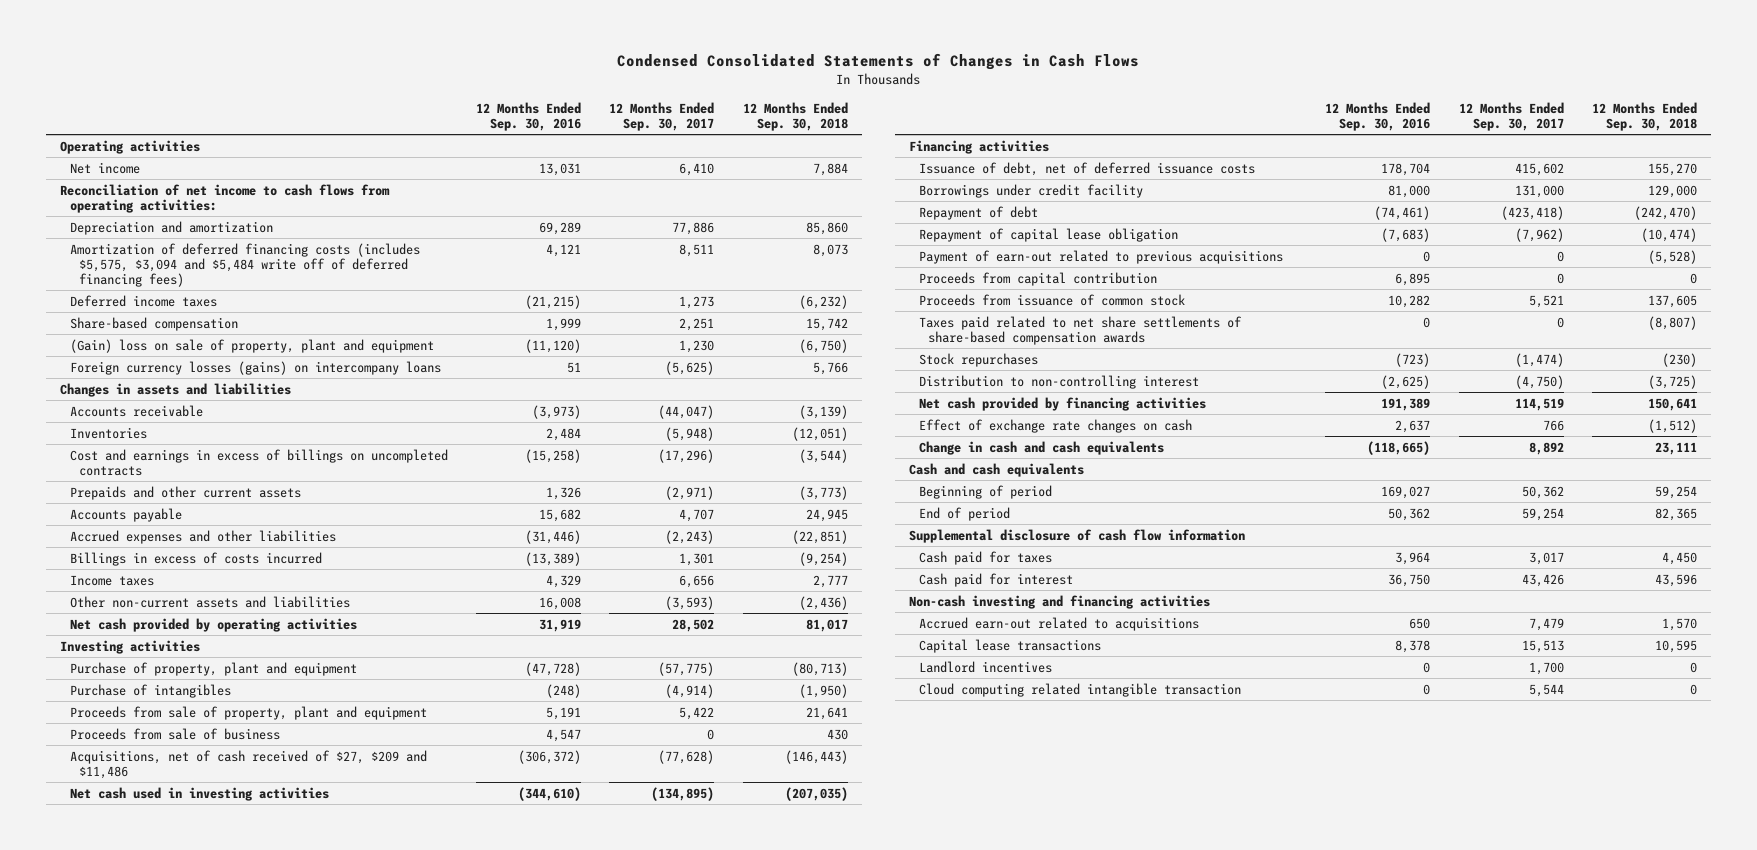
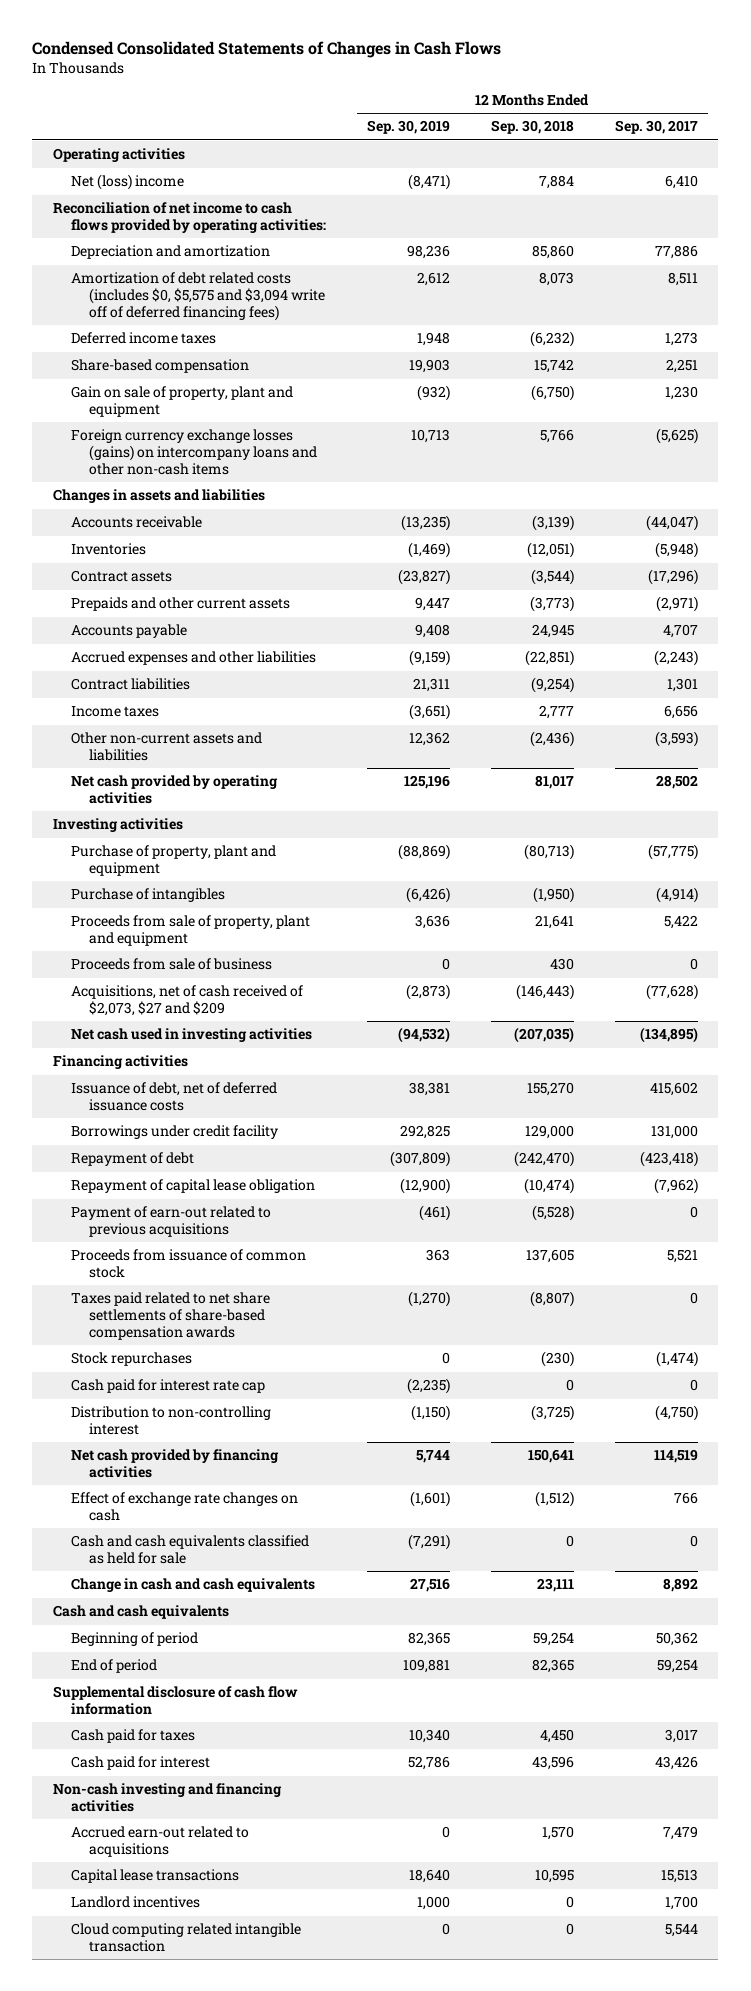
[475,101,581,131] 12 Months Ended Sep. 30, 2016 -> none
none -> [366,120,450,135] Sep. 30, 2019
[69,161,140,174] Net income -> [70,174,184,191] Net (loss) income
[59,183,390,213] Reconciliation of net income to cash flows from operating activities: -> [52,202,326,233] Reconciliation of net income to cash flows provided by operating activities:
[69,242,420,288] Amortization of deferred financing costs (includes $5,575, $3,094 and $5,484 write off of deferred financing fees) -> [70,272,325,321] Amortization of debt related costs (includes $0, $5,575 and $3,094 write off of deferred financing fees)
[69,338,434,353] (Gain) loss on sale of property, plant and equipment -> [70,386,293,417] Gain on sale of property, plant and equipment
[69,360,441,375] Foreign currency losses (gains) on intercompany loans -> [70,429,317,475] Foreign currency exchange losses (gains) on intercompany loans and other non-cash items
[69,448,448,476] Cost and earnings in excess of billings on uncompleted contracts -> [70,570,172,583] Contract assets
[69,551,322,566] Billings in excess of costs incurred -> [70,678,190,691] Contract liabilities
[69,749,427,779] Acquisitions, net of cash received of $27, $209 and $11,486 -> [70,985,303,1016] Acquisitions, net of cash received of $2,073, $27 and $209
[918,271,1157,286] Proceeds from capital contribution -> none
none -> [70,1379,265,1394] Cash paid for interest rate cap
none -> [70,1535,309,1564] Cash and cash equivalents classified as held for sale

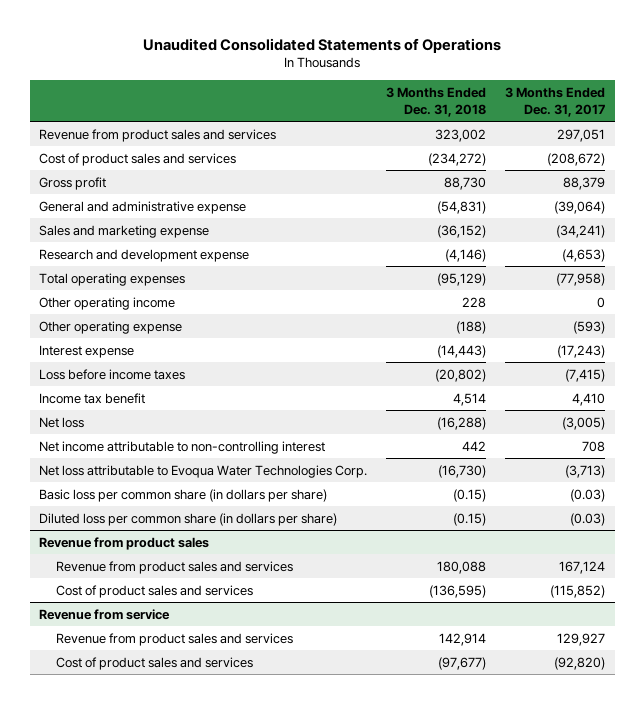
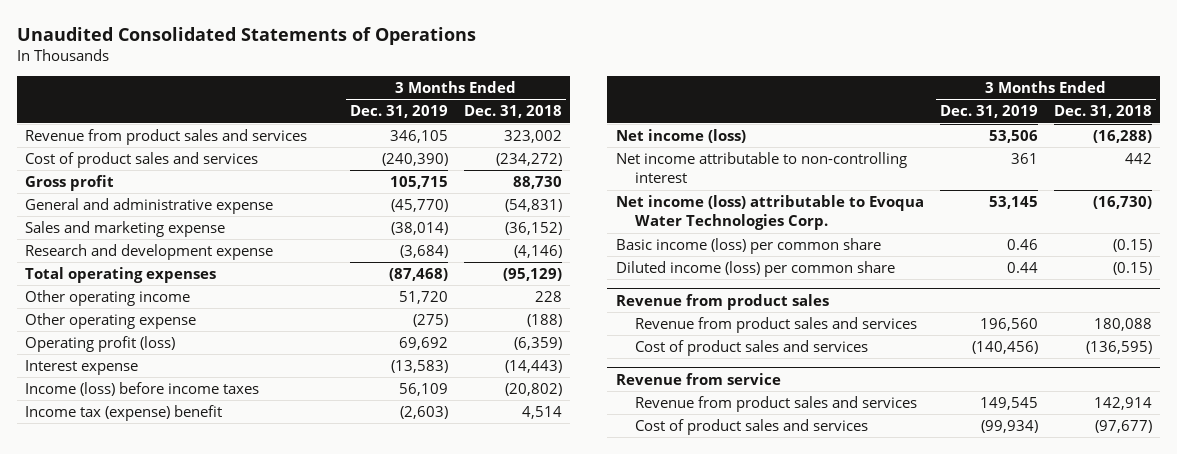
[505,86,606,117] 3 Months Ended Dec. 31, 2017 -> none
none -> [349,105,448,119] Dec. 31, 2019
none -> [25,336,176,353] Operating profit (loss)
[39,368,186,380] Loss before income taxes -> [25,382,260,397] Income (loss) before income taxes
[39,392,146,404] Income tax benefit -> [25,405,223,422] Income tax (expense) benefit
[39,416,85,428] Net loss -> [615,129,746,144] Net income (loss)
[39,464,368,478] Net loss attributable to Evoqua Water Technologies Corp. -> [615,195,924,231] Net income (loss) attributable to Evoqua Water Technologies Corp.
[39,488,328,502] Basic loss per common share (in dollars per share) -> [615,238,881,255] Basic income (loss) per common share
[39,512,338,526] Diluted loss per common share (in dollars per share) -> [615,261,895,278] Diluted income (loss) per common share

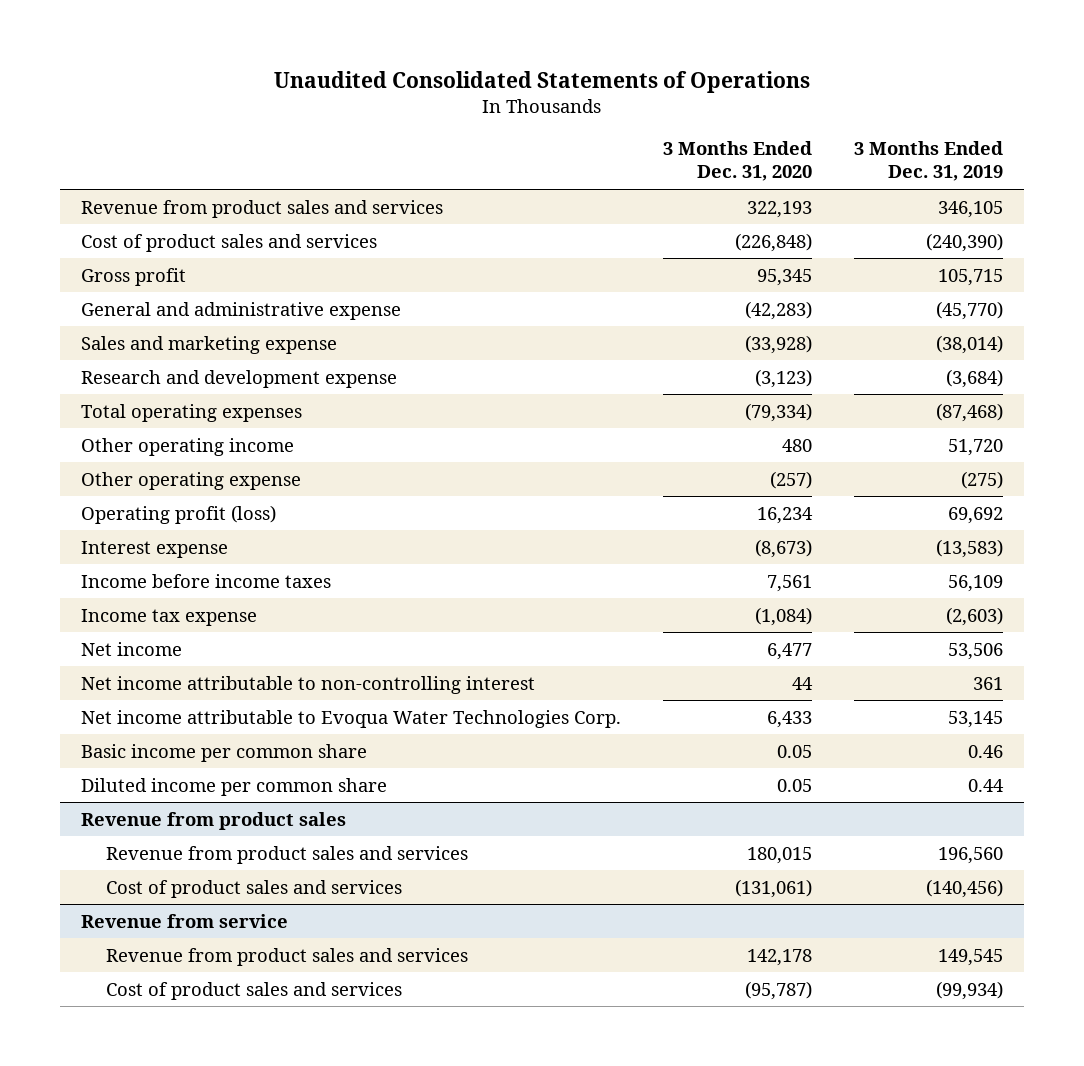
[463,105,562,119] Dec. 31, 2018 -> none
none -> [662,140,812,182] 3 Months Ended Dec. 31, 2020
[25,382,260,397] Income (loss) before income taxes -> [80,573,331,588] Income before income taxes
[25,405,223,422] Income tax (expense) benefit -> [80,608,257,626] Income tax expense
[615,129,746,144] Net income (loss) -> [80,641,182,656] Net income
[615,195,924,231] Net income (loss) attributable to Evoqua Water Technologies Corp. -> [80,709,621,728] Net income attributable to Evoqua Water Technologies Corp.
[615,238,881,255] Basic income (loss) per common share -> [80,743,367,762] Basic income per common share
[615,261,895,278] Diluted income (loss) per common share -> [80,777,387,796] Diluted income per common share

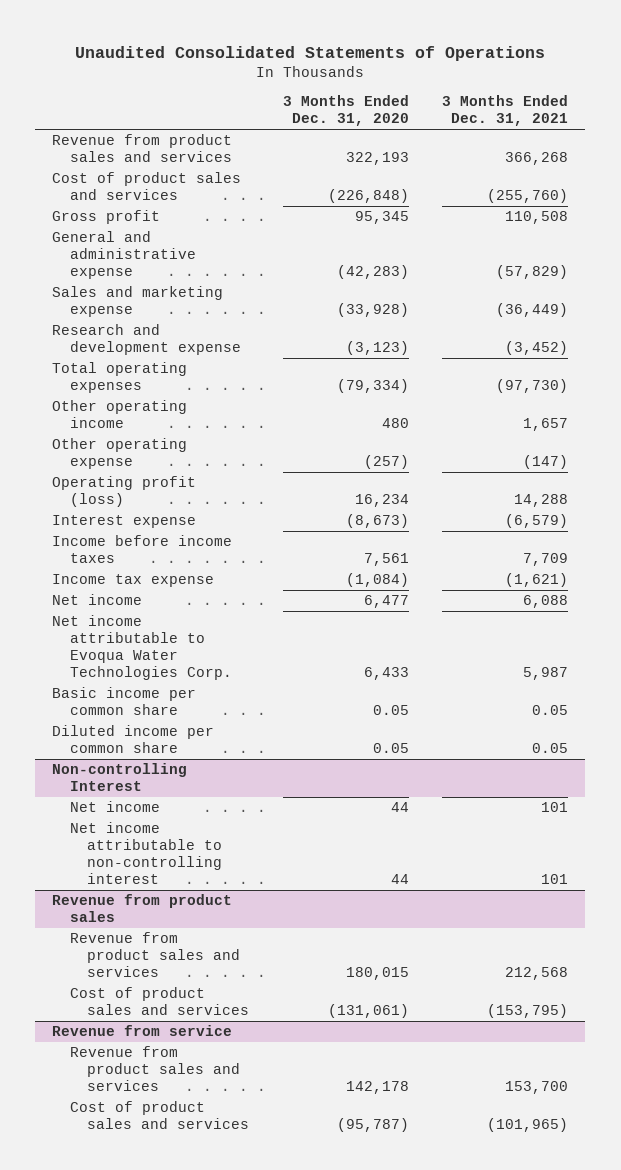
[853,140,1003,182] 3 Months Ended Dec. 31, 2019 -> none
none -> [442,95,569,127] 3 Months Ended Dec. 31, 2021
[80,675,535,694] Net income attributable to non-controlling interest -> none
none -> [52,763,188,792] Non-controlling Interest
none -> [69,801,160,813] Net income
none -> [69,822,222,885] Net income attributable to non-controlling interest

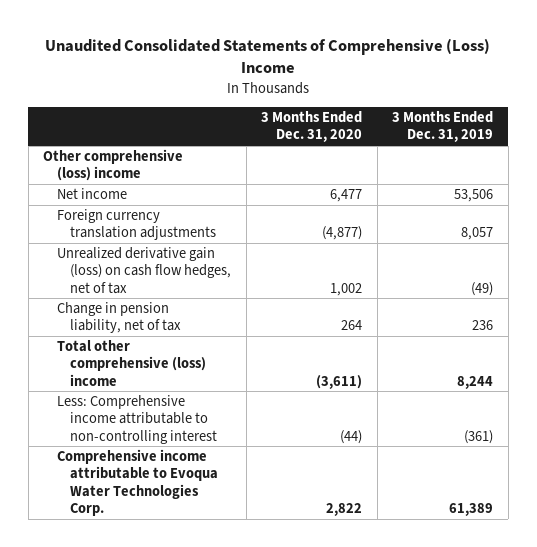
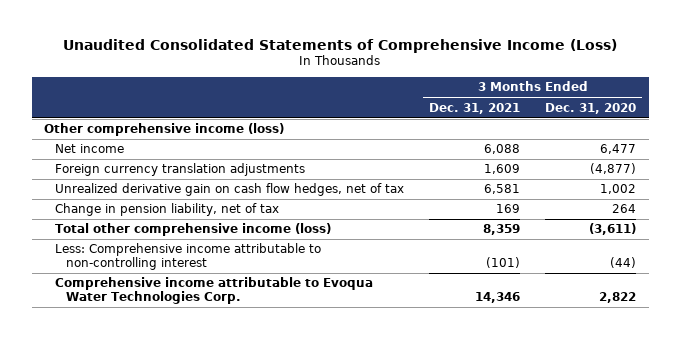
[45,37,491,74] Unaudited Consolidated Statements of Comprehensive (Loss) Income -> [63,38,618,53] Unaudited Consolidated Statements of Comprehensive Income (Loss)
[392,111,494,143] 3 Months Ended Dec. 31, 2019 -> none
none -> [429,102,521,114] Dec. 31, 2021
[43,149,184,182] Other comprehensive (loss) income -> [44,123,285,137] Other comprehensive income (loss)
[56,247,232,294] Unrealized derivative gain (loss) on cash flow hedges, net of tax -> [55,183,405,197] Unrealized derivative gain on cash flow hedges, net of tax
[56,340,207,386] Total other comprehensive (loss) income -> [55,223,332,237] Total other comprehensive income (loss)

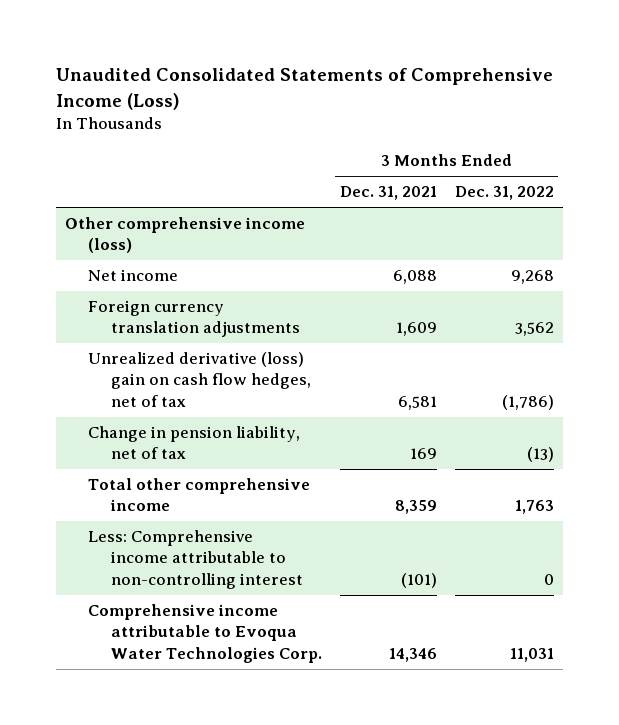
[545,102,637,114] Dec. 31, 2020 -> none
none -> [454,186,554,201] Dec. 31, 2022
[55,183,405,197] Unrealized derivative gain on cash flow hedges, net of tax -> [87,352,311,407] Unrealized derivative (loss) gain on cash flow hedges, net of tax
[55,223,332,237] Total other comprehensive income (loss) -> [87,478,310,512] Total other comprehensive income

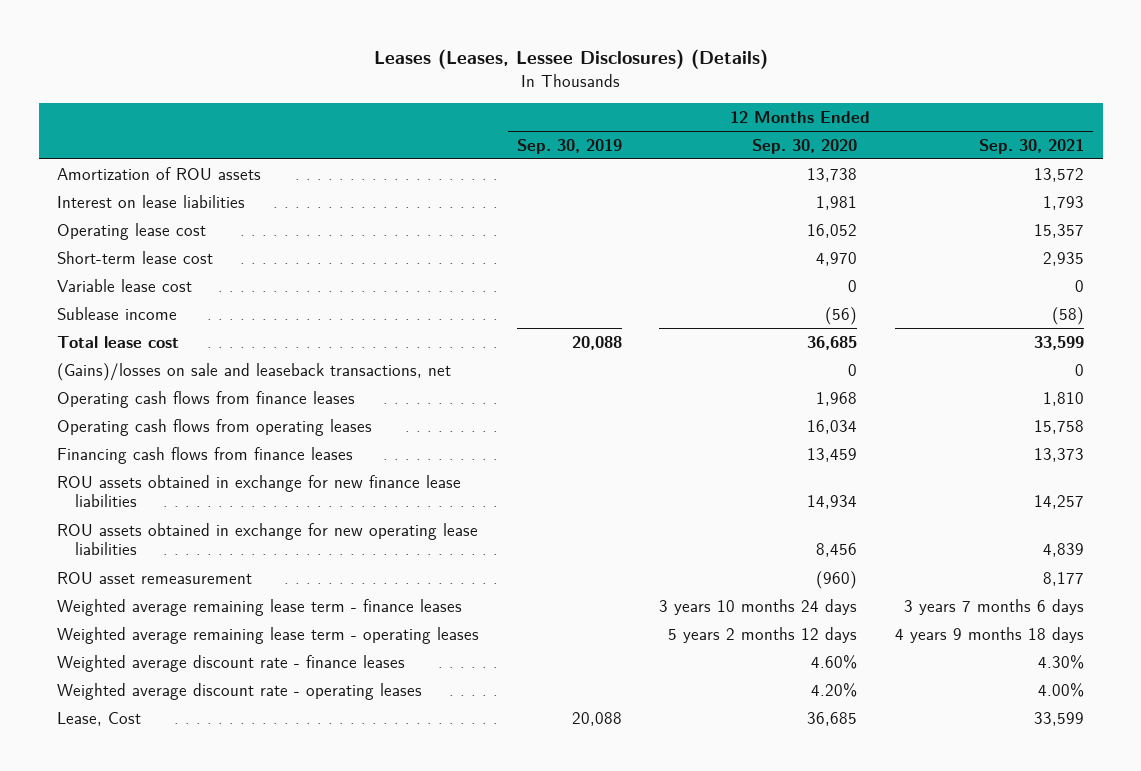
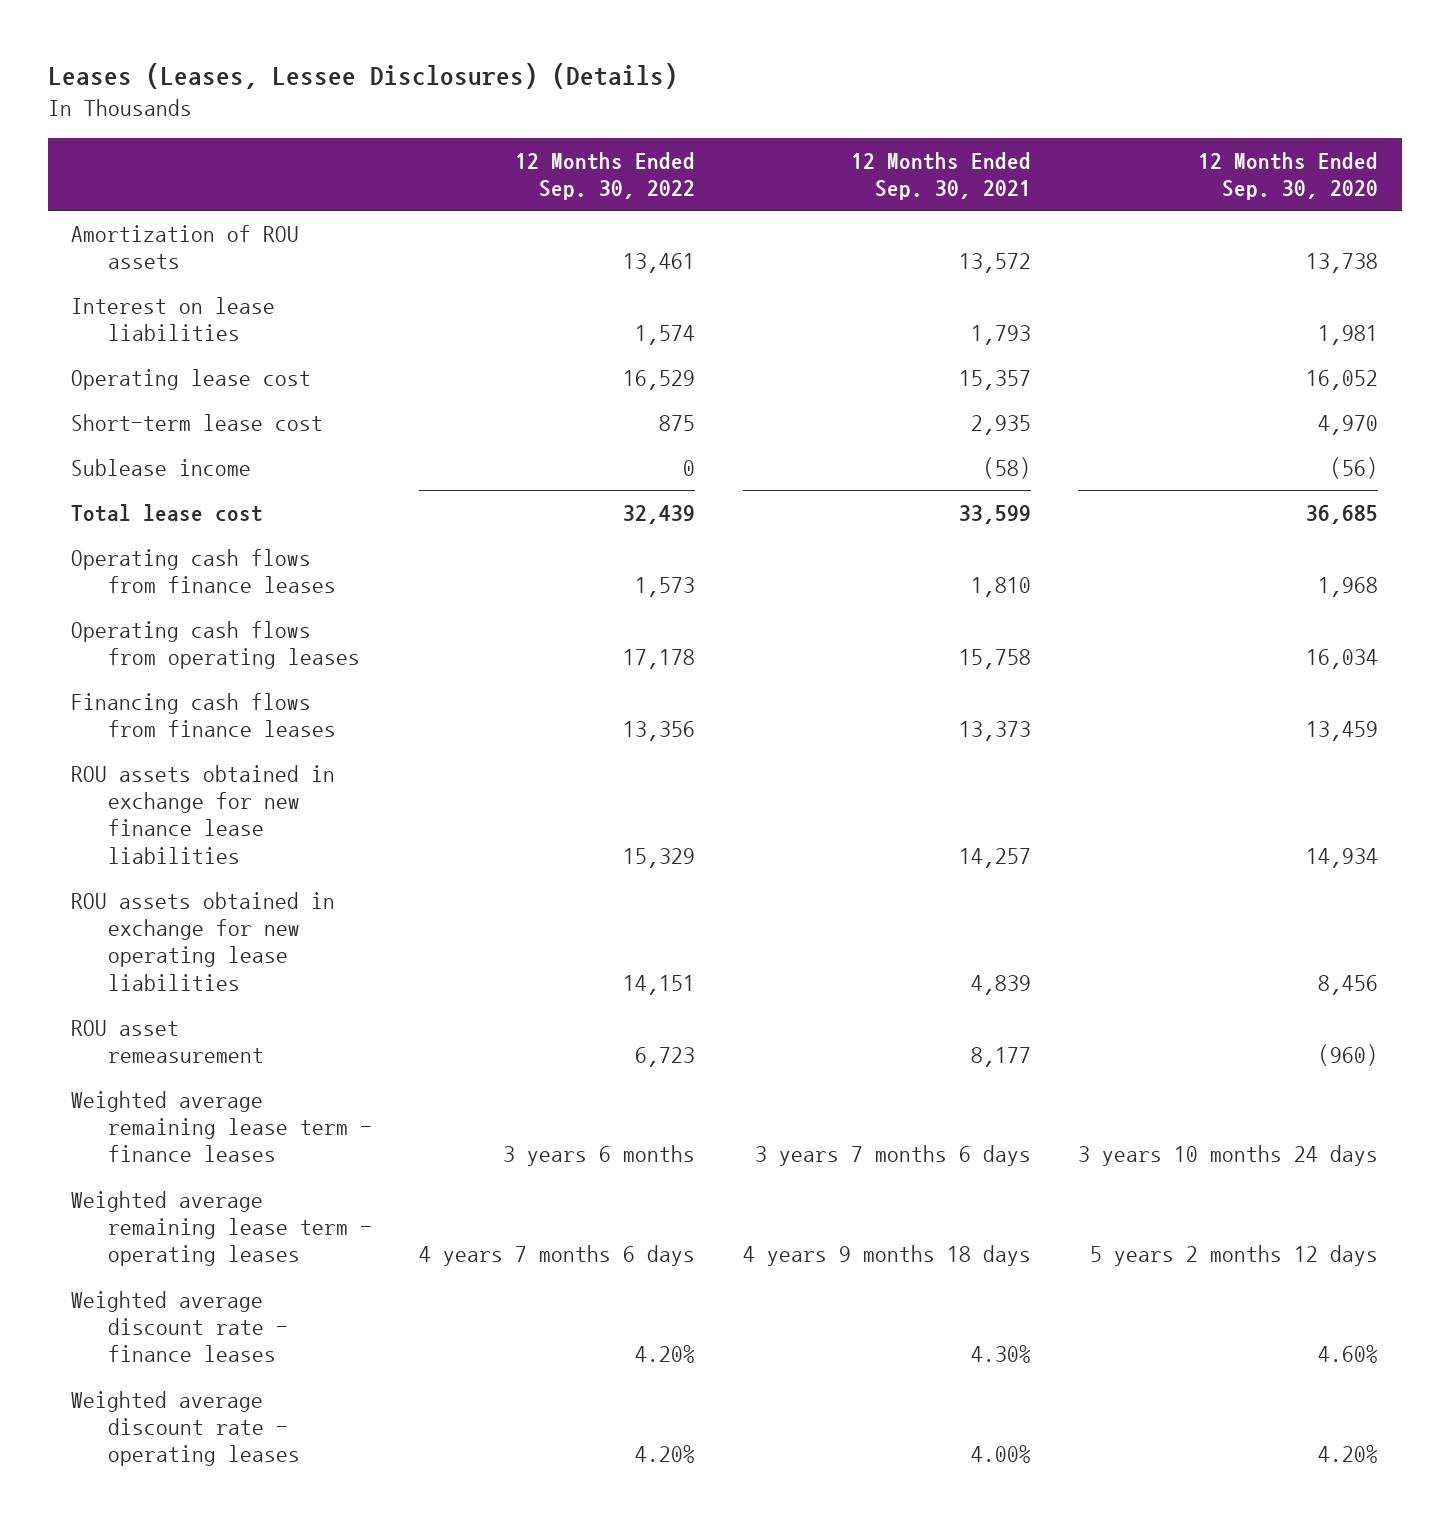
[516,138,622,154] Sep. 30, 2019 -> none
none -> [515,151,696,200] 12 Months Ended Sep. 30, 2022
[57,278,193,292] Variable lease cost -> none
[57,362,452,381] (Gains)/losses on sale and leaseback transactions, net -> none
[57,711,142,726] Lease, Cost -> none

